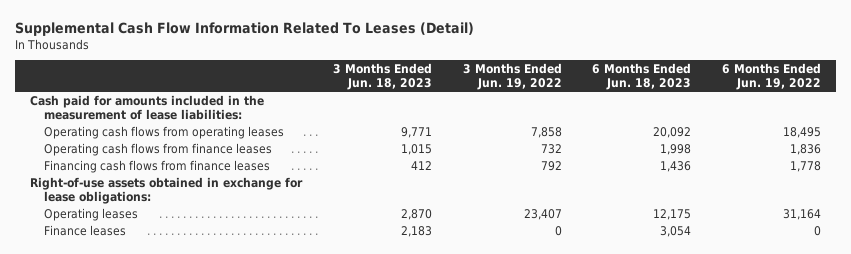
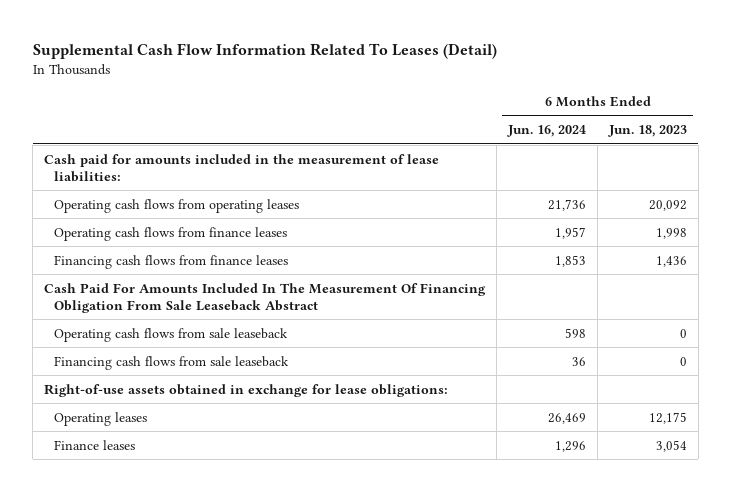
[332,62,432,90] 3 Months Ended Jun. 18, 2023 -> none
[462,62,562,90] 3 Months Ended Jun. 19, 2022 -> none
[721,62,821,90] 6 Months Ended Jun. 19, 2022 -> none
none -> [507,125,587,138] Jun. 16, 2024
none -> [44,282,487,313] Cash Paid For Amounts Included In The Measurement Of Financing Obligation From Sale Leaseback Abstract
none -> [54,327,289,342] Operating cash flows from sale leaseback
none -> [54,355,290,370] Financing cash flows from sale leaseback

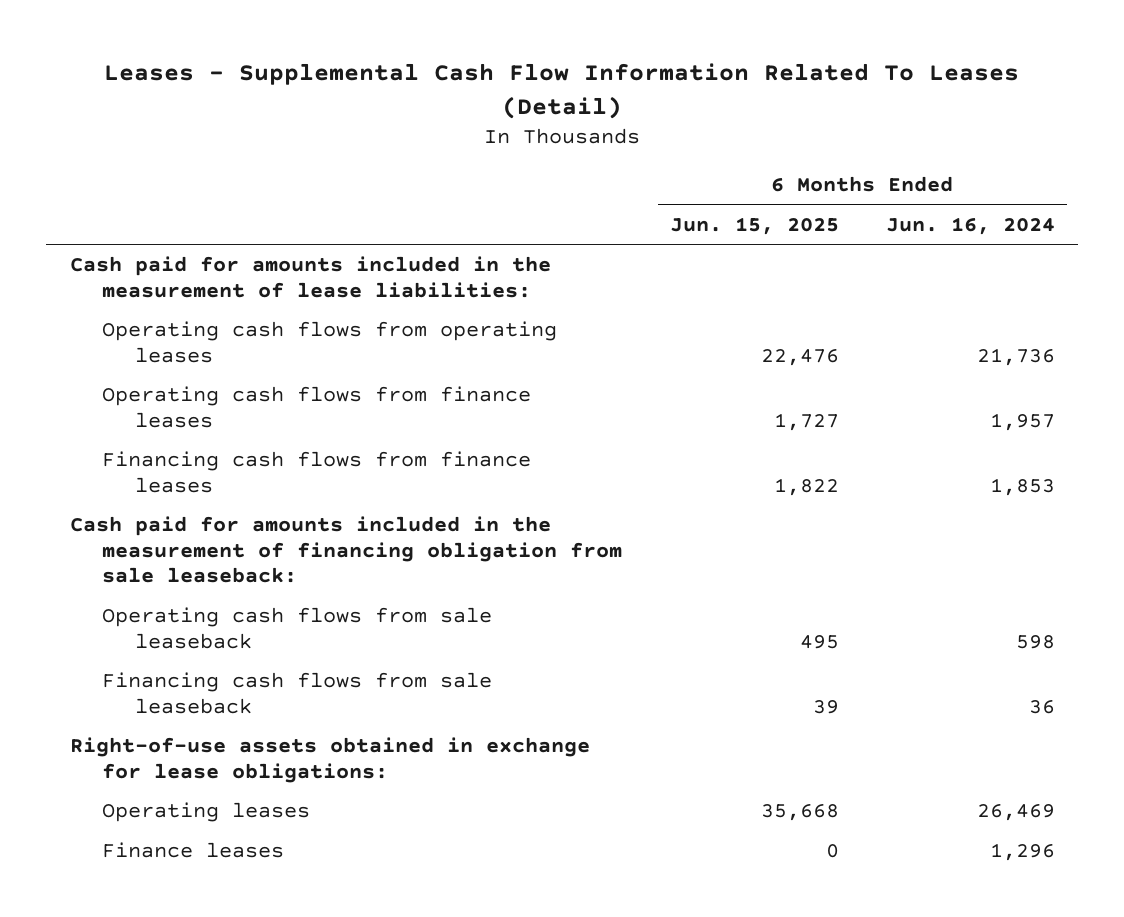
[32,42,497,59] Supplemental Cash Flow Information Related To Leases (Detail) -> [104,62,1020,119] Leases - Supplemental Cash Flow Information Related To Leases (Detail)
[608,125,688,138] Jun. 18, 2023 -> none
none -> [669,216,839,235] Jun. 15, 2025
[44,282,487,313] Cash Paid For Amounts Included In The Measurement Of Financing Obligation From Sale Leaseback Abstract -> [69,516,623,584] Cash paid for amounts included in the measurement of financing obligation from sale leaseback:

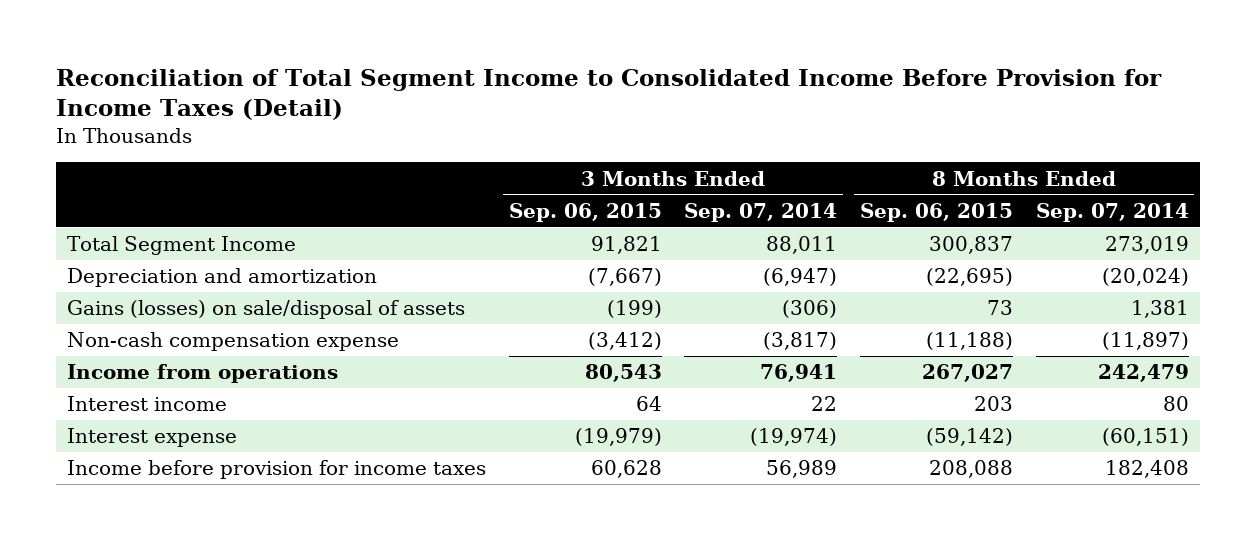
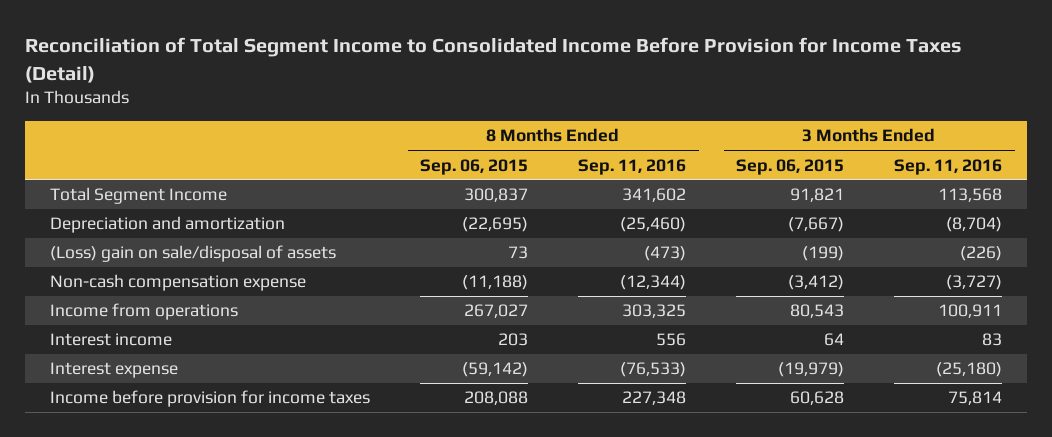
[684,202,838,222] Sep. 07, 2014 -> none
[1035,202,1189,222] Sep. 07, 2014 -> none
none -> [578,158,687,175] Sep. 11, 2016
none -> [894,158,1003,175] Sep. 11, 2016
[66,300,465,320] Gains (losses) on sale/disposal of assets -> [50,245,337,263] (Loss) gain on sale/disposal of assets

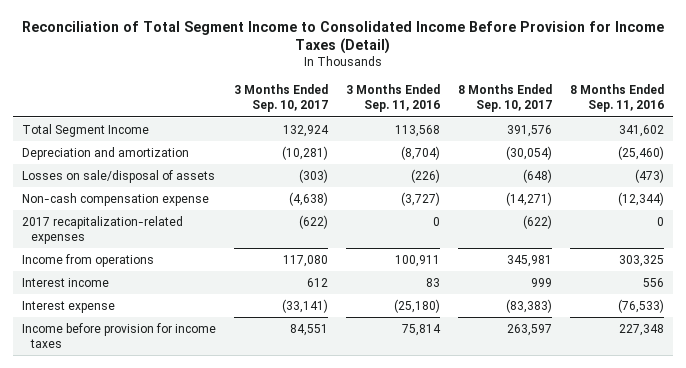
[420,158,529,175] Sep. 06, 2015 -> none
[736,158,845,175] Sep. 06, 2015 -> none
none -> [234,84,329,113] 3 Months Ended Sep. 10, 2017
none -> [458,84,553,113] 8 Months Ended Sep. 10, 2017
[50,245,337,263] (Loss) gain on sale/disposal of assets -> [22,169,216,183] Losses on sale/disposal of assets
none -> [22,215,184,244] 2017 recapitalization-related expenses

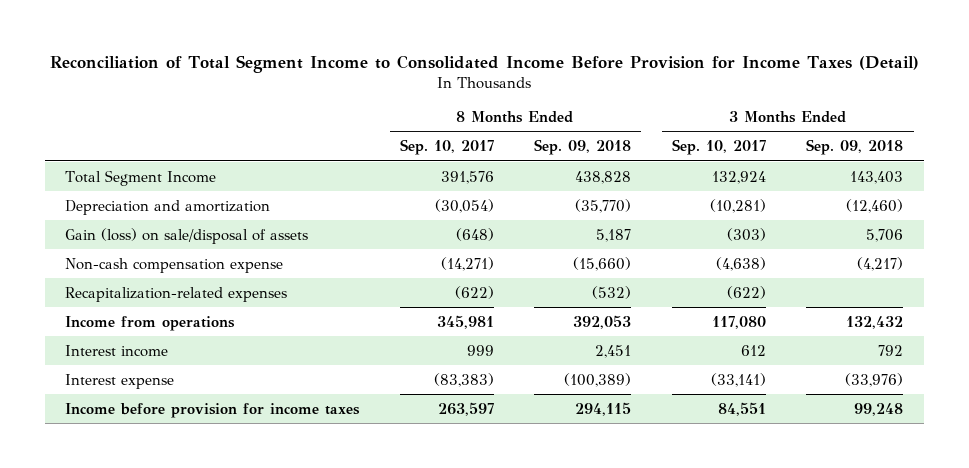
[346,84,441,113] 3 Months Ended Sep. 11, 2016 -> none
[570,84,665,113] 8 Months Ended Sep. 11, 2016 -> none
none -> [534,139,632,156] Sep. 09, 2018
none -> [806,139,904,156] Sep. 09, 2018
[22,169,216,183] Losses on sale/disposal of assets -> [65,227,309,244] Gain (loss) on sale/disposal of assets
[22,215,184,244] 2017 recapitalization-related expenses -> [65,286,288,302] Recapitalization-related expenses

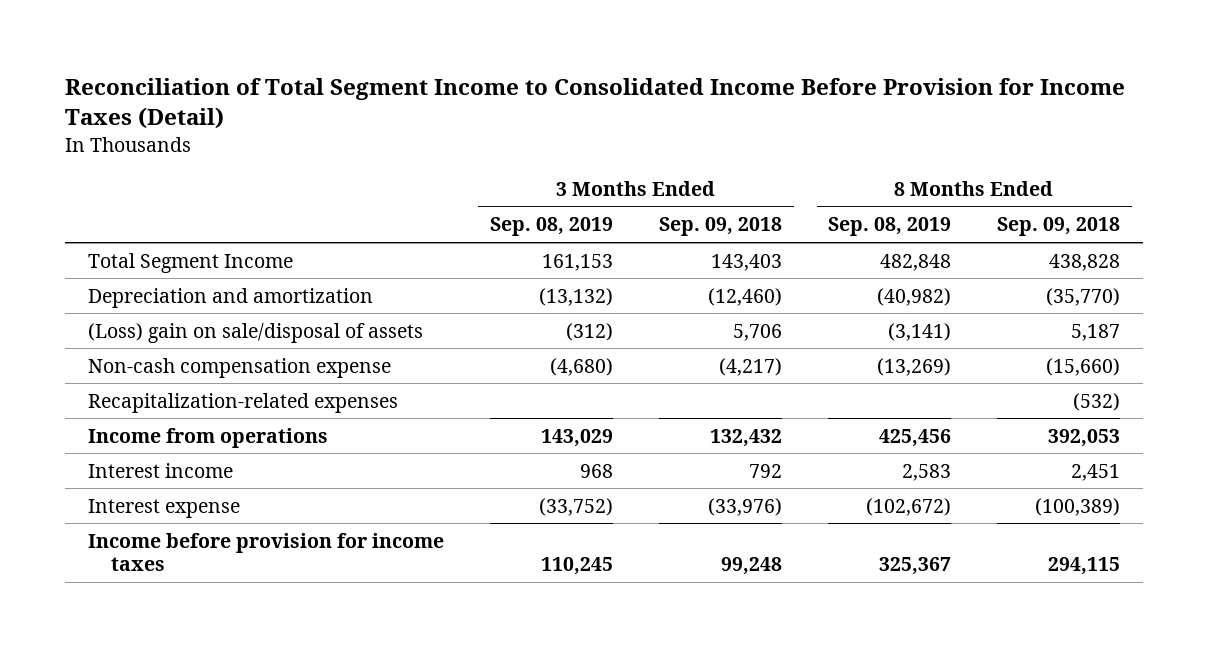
[399,139,494,156] Sep. 10, 2017 -> none
[671,139,766,156] Sep. 10, 2017 -> none
none -> [489,217,613,237] Sep. 08, 2019
none -> [828,217,952,237] Sep. 08, 2019
[65,227,309,244] Gain (loss) on sale/disposal of assets -> [87,322,423,343] (Loss) gain on sale/disposal of assets

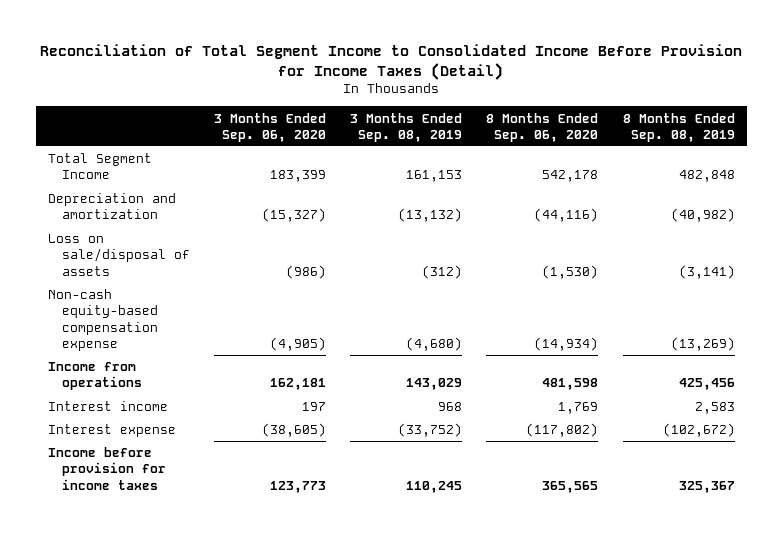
[658,217,782,237] Sep. 09, 2018 -> none
[997,217,1121,237] Sep. 09, 2018 -> none
none -> [214,112,327,142] 3 Months Ended Sep. 06, 2020
none -> [486,112,599,142] 8 Months Ended Sep. 06, 2020
[87,392,398,413] Recapitalization-related expenses -> none
[87,322,423,343] (Loss) gain on sale/disposal of assets -> [47,234,191,276] Loss on sale/disposal of assets
[87,357,391,378] Non-cash compensation expense -> [47,289,159,352] Non-cash equity-based compensation expense

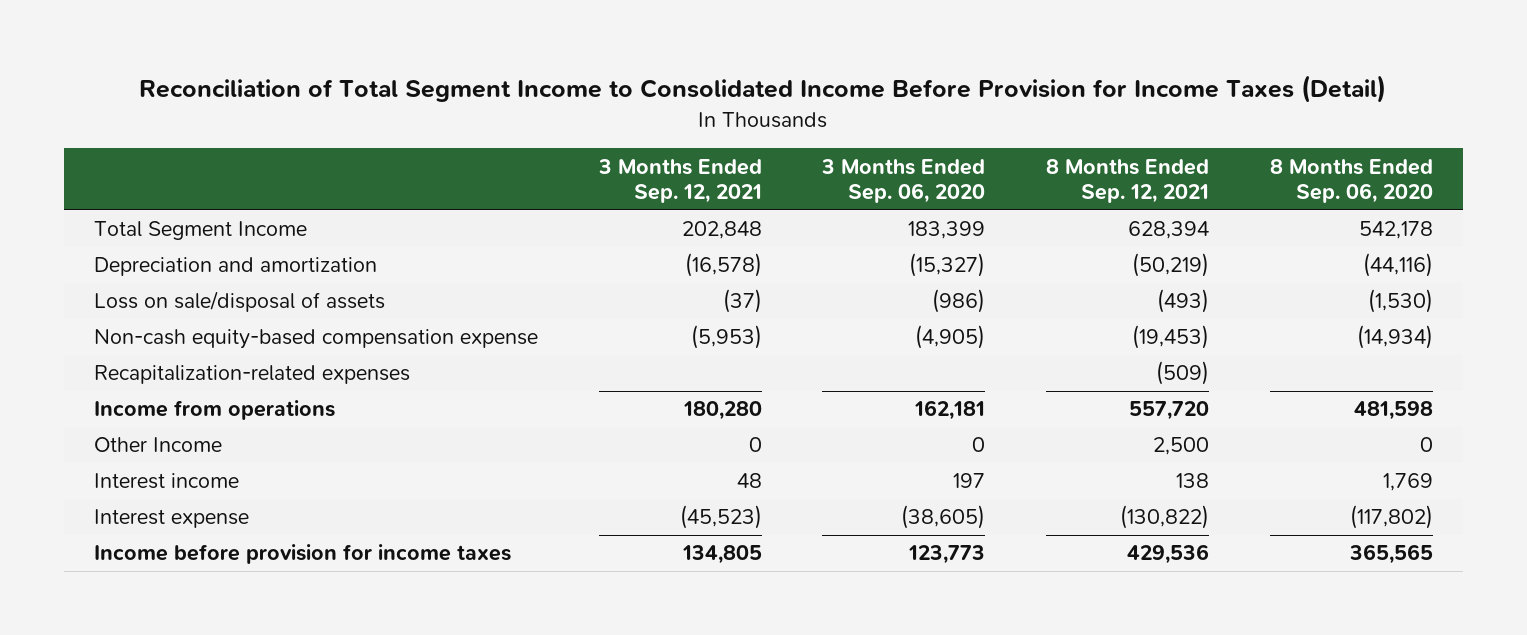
[350,112,463,142] 3 Months Ended Sep. 08, 2019 -> none
[622,112,735,142] 8 Months Ended Sep. 08, 2019 -> none
none -> [597,158,762,204] 3 Months Ended Sep. 12, 2021
none -> [1046,158,1210,204] 8 Months Ended Sep. 12, 2021
none -> [94,365,411,385] Recapitalization-related expenses
none -> [94,437,223,453] Other Income

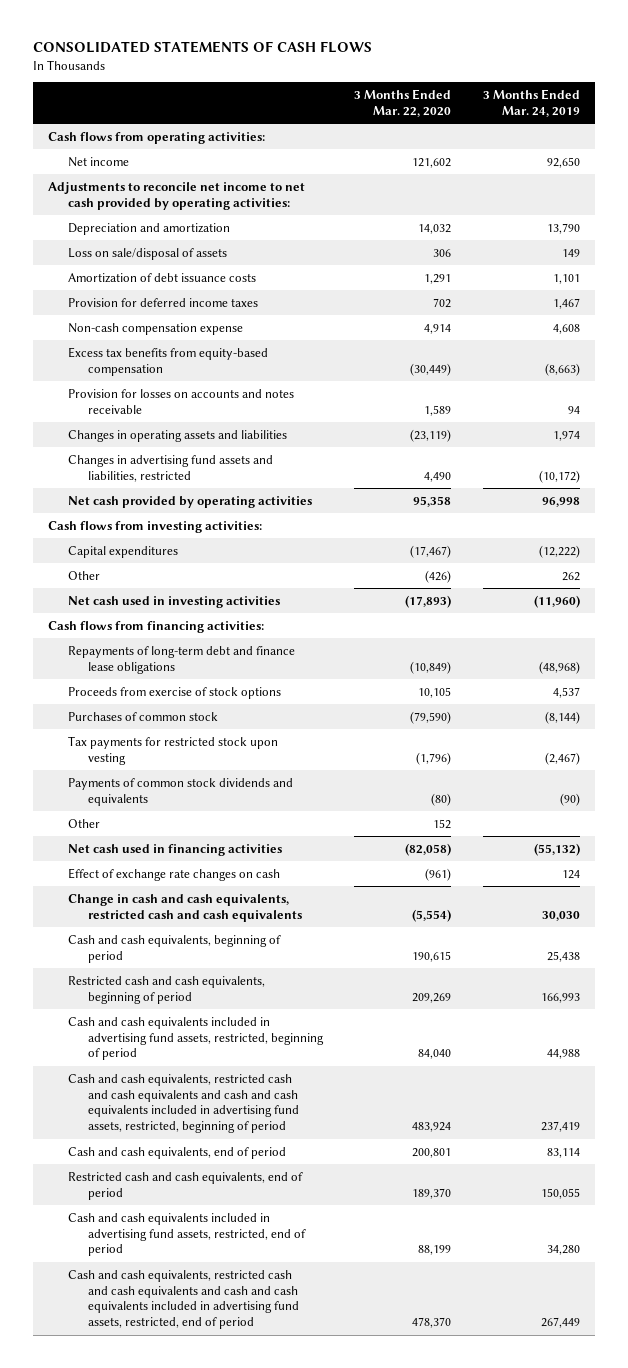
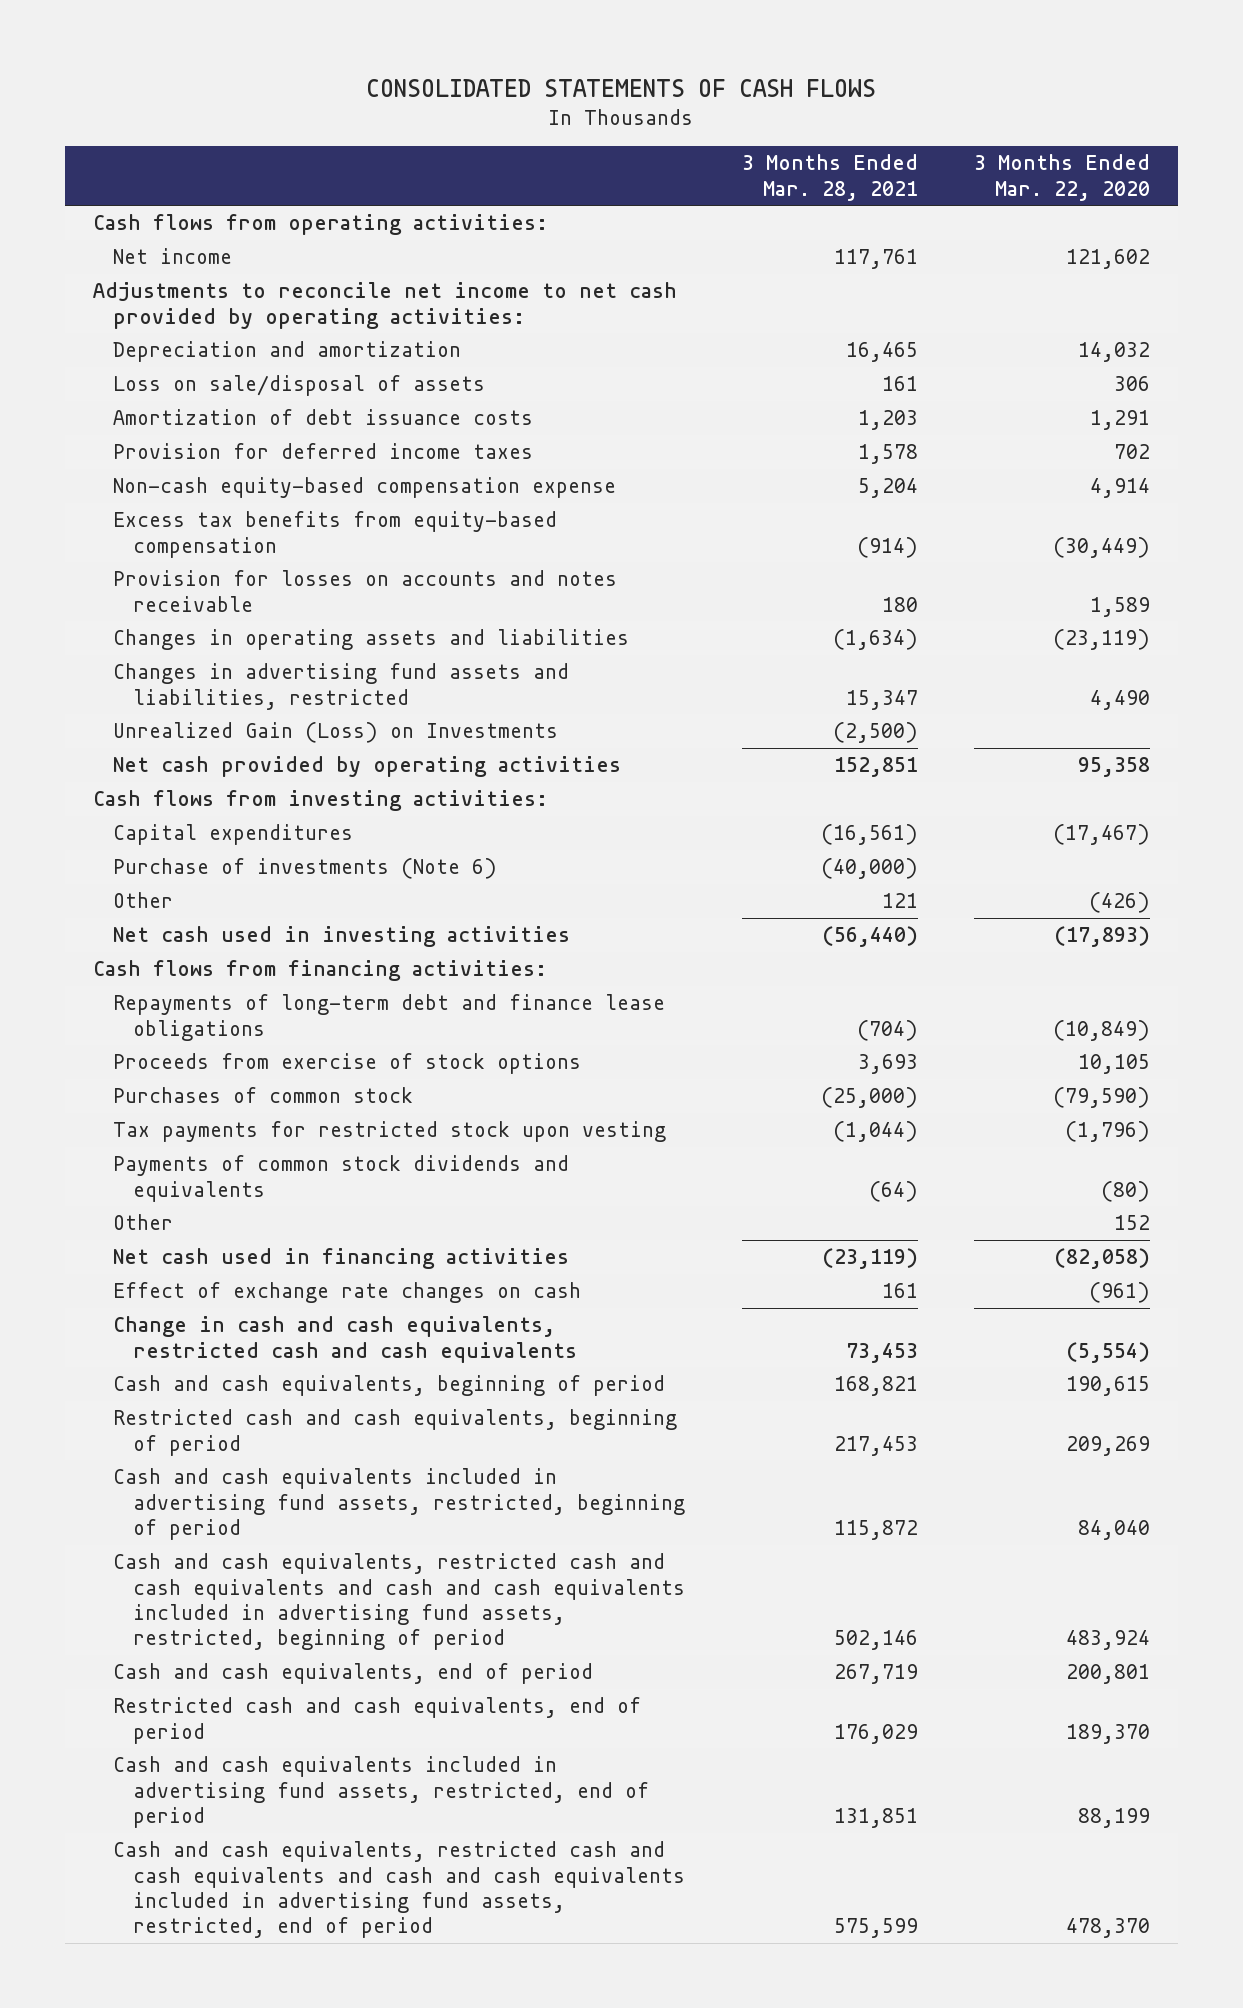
[482,89,580,117] 3 Months Ended Mar. 24, 2019 -> none
none -> [741,154,918,201] 3 Months Ended Mar. 28, 2021
[67,322,243,335] Non-cash compensation expense -> [113,477,617,499] Non-cash equity-based compensation expense
none -> [113,722,559,744] Unrealized Gain (Loss) on Investments
none -> [113,858,498,880] Purchase of investments (Note 6)

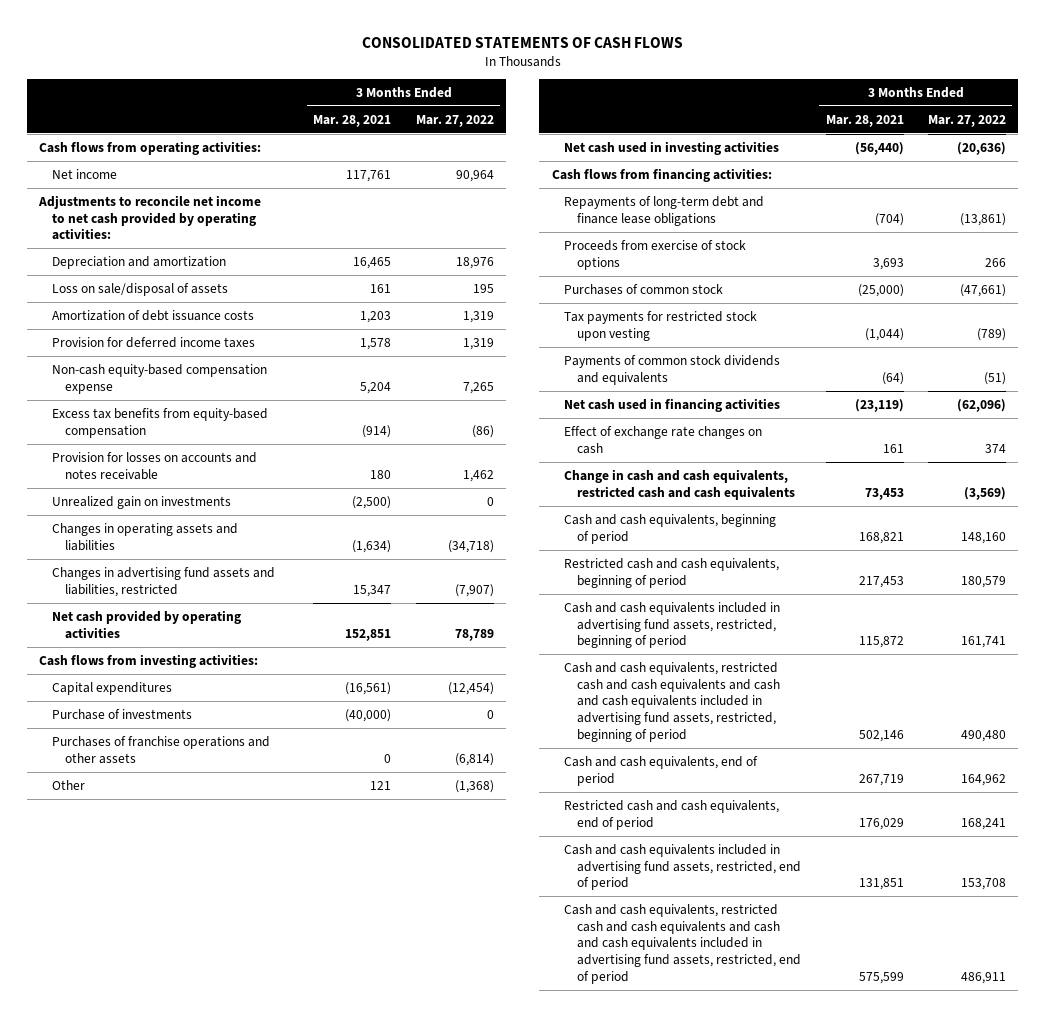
[973,154,1150,201] 3 Months Ended Mar. 22, 2020 -> none
none -> [415,114,494,127] Mar. 27, 2022
none -> [51,495,231,509] Unrealized gain on investments
[113,722,559,744] Unrealized Gain (Loss) on Investments -> none
[113,858,498,880] Purchase of investments (Note 6) -> [51,708,192,720] Purchase of investments
none -> [51,735,270,764] Purchases of franchise operations and other assets
[113,1214,174,1231] Other -> none

